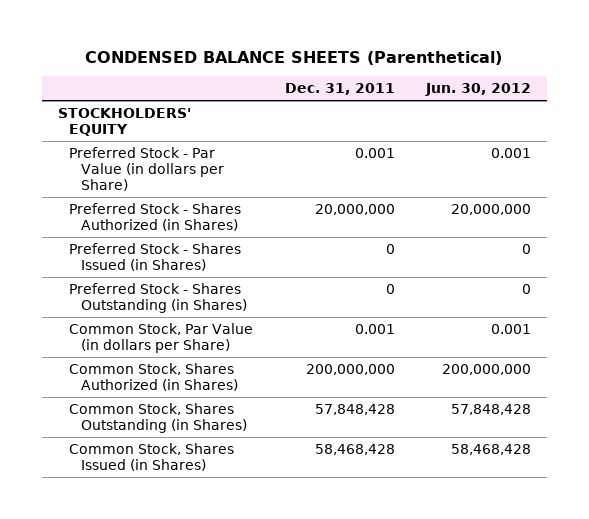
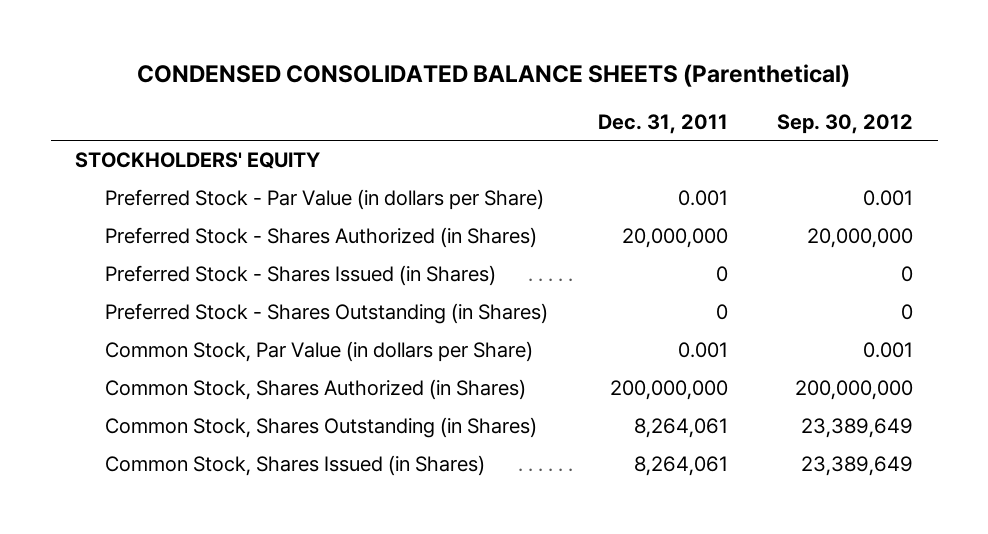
[85,50,503,65] CONDENSED BALANCE SHEETS (Parenthetical) -> [137,64,851,88] CONDENSED CONSOLIDATED BALANCE SHEETS (Parenthetical)
[425,83,532,97] Jun. 30, 2012 -> none
none -> [776,113,913,134] Sep. 30, 2012
[314,404,395,416] 57,848,428 -> [633,418,728,439] 8,264,061
[314,444,395,456] 58,468,428 -> [633,456,728,477] 8,264,061

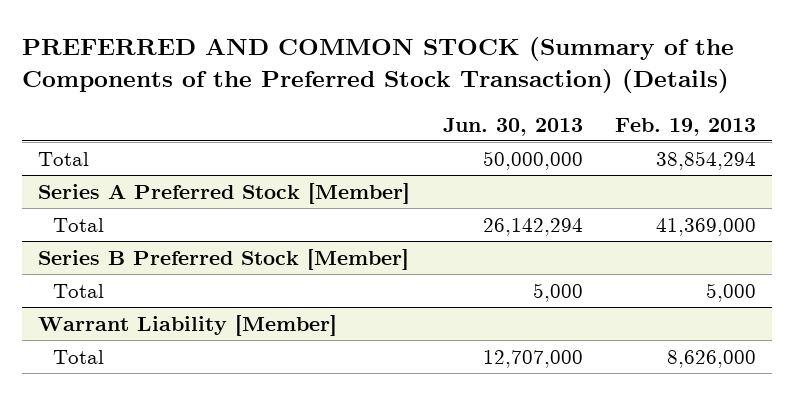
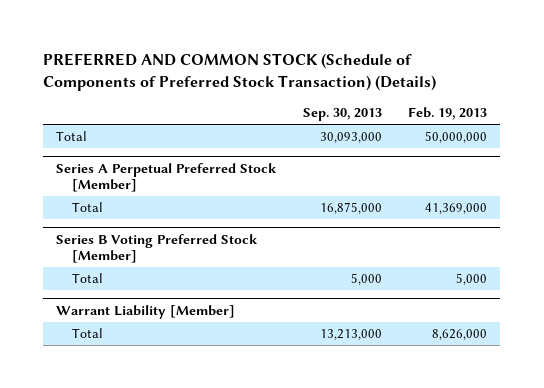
[22,36,735,94] PREFERRED AND COMMON STOCK (Summary of the Components of the Preferred Stock Transaction) (Details) -> [43,52,437,91] PREFERRED AND COMMON STOCK (Schedule of Components of Preferred Stock Transaction) (Details)
[442,117,583,136] Jun. 30, 2013 -> none
none -> [302,108,382,122] Sep. 30, 2013
[656,150,757,170] 38,854,294 -> [425,131,488,144] 50,000,000
[38,182,411,204] Series A Preferred Stock [Member] -> [56,162,278,193] Series A Perpetual Preferred Stock [Member]
[38,248,410,270] Series B Preferred Stock [Member] -> [56,233,259,264] Series B Voting Preferred Stock [Member]

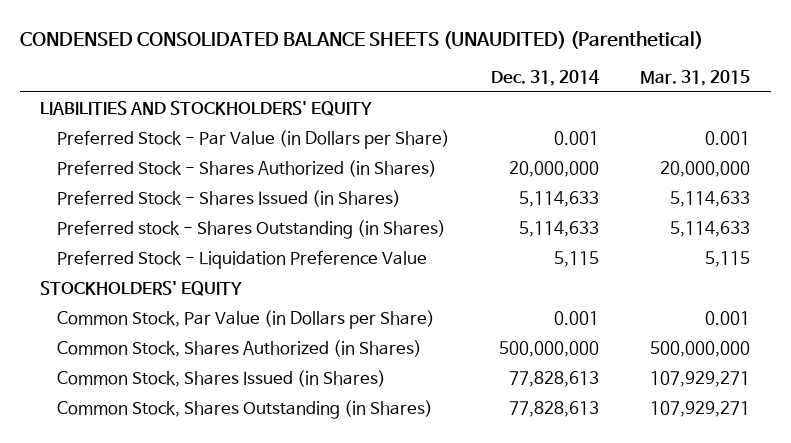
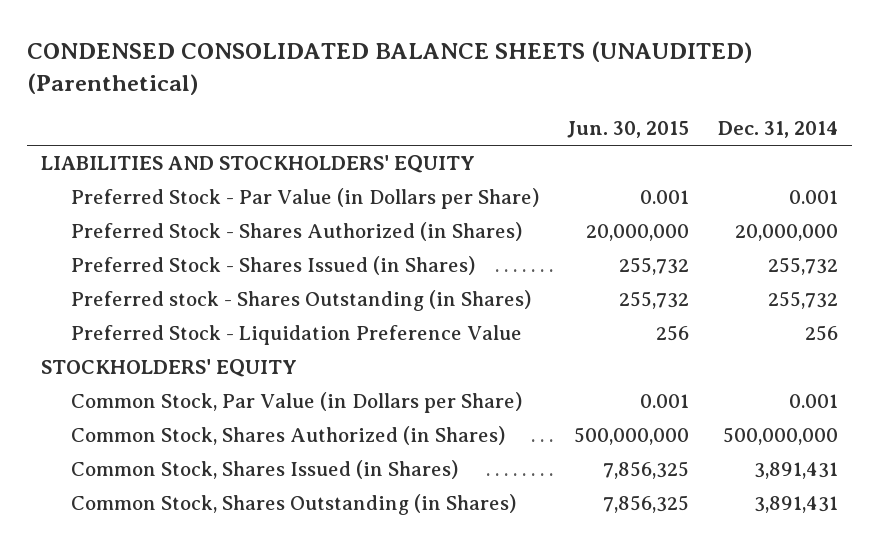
[640,69,751,86] Mar. 31, 2015 -> none
none -> [567,121,690,139] Jun. 30, 2015
[518,190,599,207] 5,114,633 -> [767,257,838,276] 255,732
[518,220,599,237] 5,114,633 -> [767,291,838,310] 255,732
[553,250,599,267] 5,115 -> [804,325,838,342] 256
[508,370,599,387] 77,828,613 -> [753,462,838,480] 3,891,431
[508,400,599,417] 77,828,613 -> [753,496,838,514] 3,891,431

